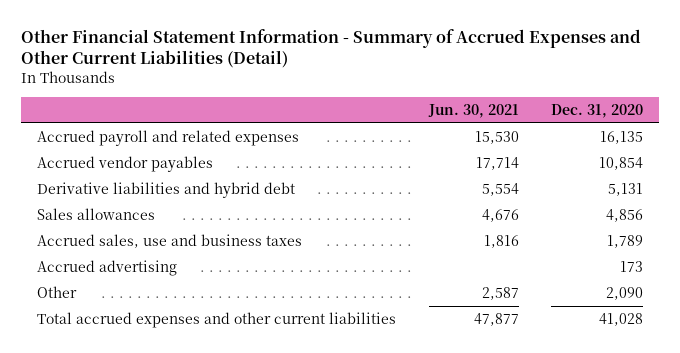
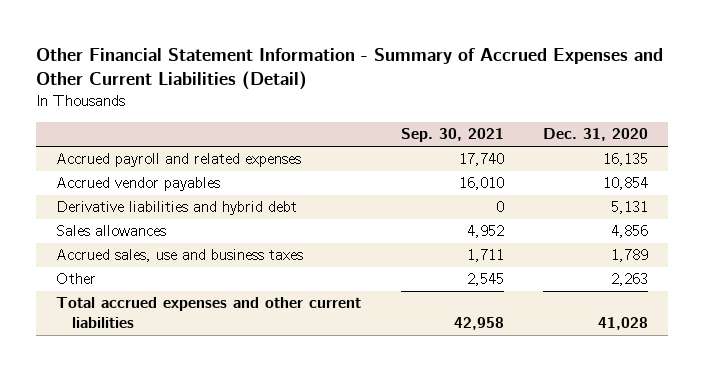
[427,103,519,118] Jun. 30, 2021 -> none
none -> [400,128,504,143] Sep. 30, 2021
[37,260,178,277] Accrued advertising -> none
[606,287,644,301] 2,090 -> [611,273,649,287] 2,263

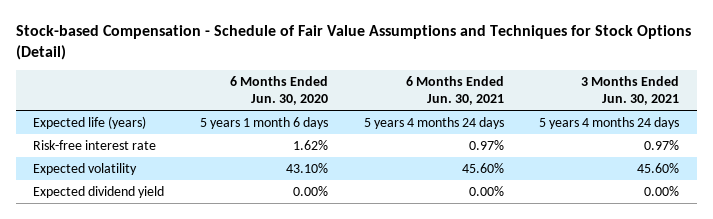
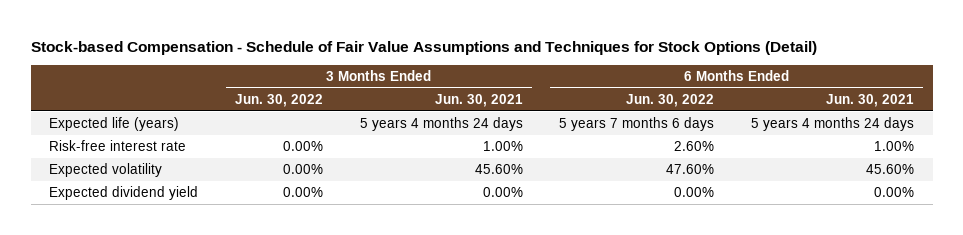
[229,76,328,105] 6 Months Ended Jun. 30, 2020 -> none
none -> [234,93,323,107] Jun. 30, 2022
none -> [626,93,715,107] Jun. 30, 2022
[468,139,504,150] 0.97% -> [874,141,915,152] 1.00%
[644,139,680,150] 0.97% -> [482,141,523,152] 1.00%

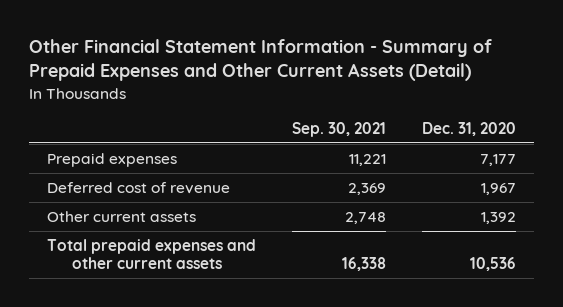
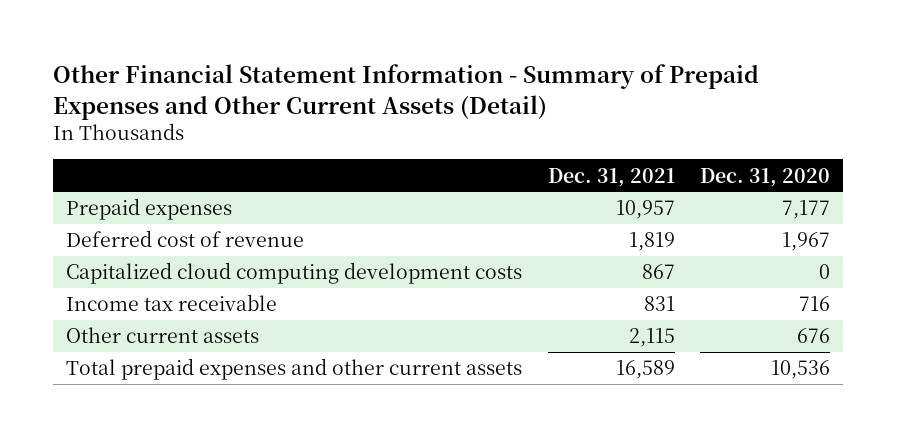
[291,122,386,138] Sep. 30, 2021 -> none
none -> [547,167,675,187] Dec. 31, 2021
none -> [66,262,523,285] Capitalized cloud computing development costs
none -> [66,294,278,312] Income tax receivable
[480,211,516,224] 1,392 -> [797,328,831,344] 676

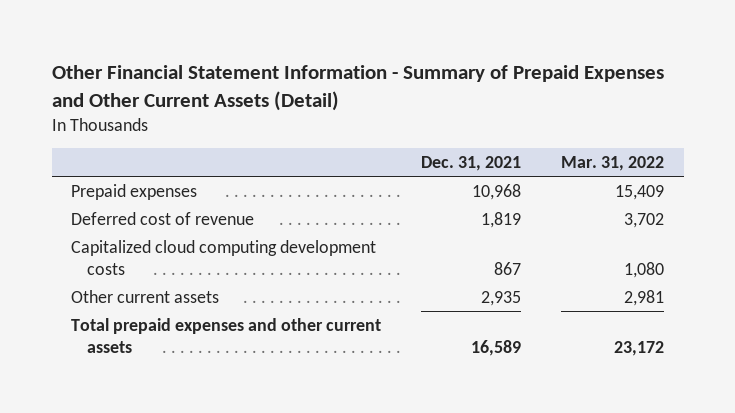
[700,167,831,187] Dec. 31, 2020 -> none
none -> [560,156,664,172] Mar. 31, 2022
[615,200,675,220] 10,957 -> [472,183,522,200] 10,968
[66,294,278,312] Income tax receivable -> none
[628,328,675,348] 2,115 -> [481,290,522,306] 2,935

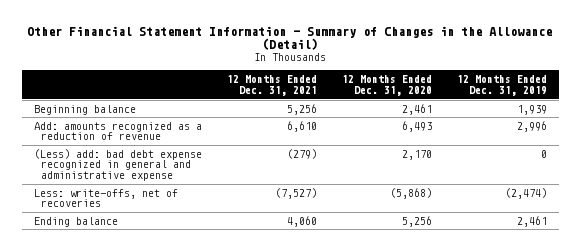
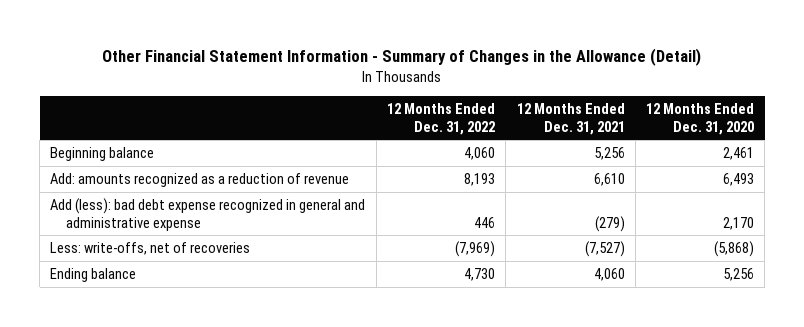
[456,75,547,96] 12 Months Ended Dec. 31, 2019 -> none
none -> [386,103,495,135] 12 Months Ended Dec. 31, 2022
[34,148,203,182] (Less) add: bad debt expense recognized in general and administrative expense -> [50,198,366,231] Add (less): bad debt expense recognized in general and administrative expense

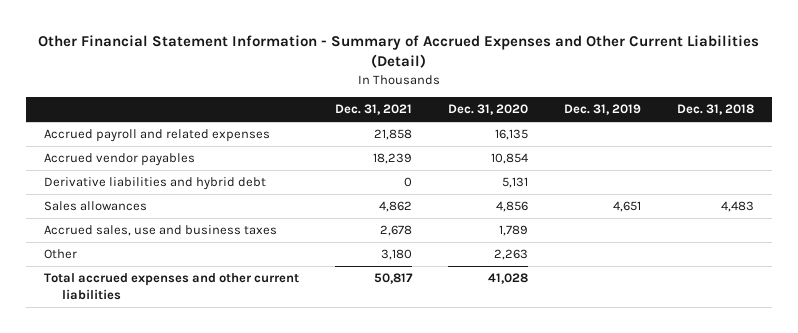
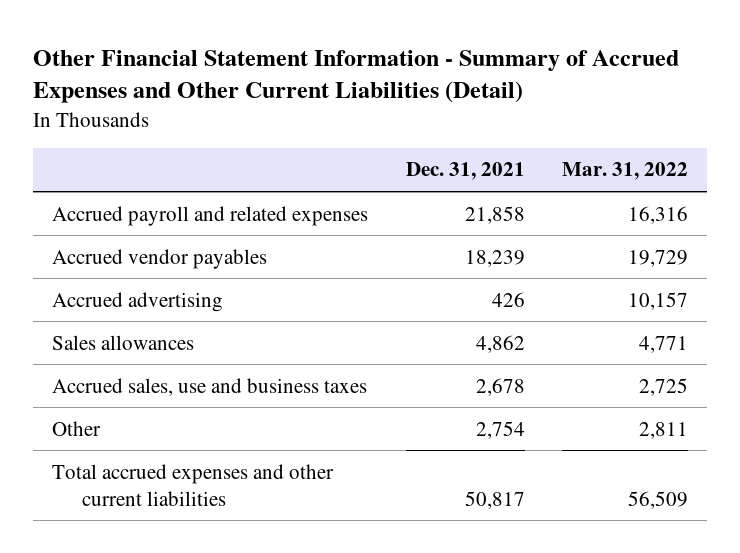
[447,104,528,116] Dec. 31, 2020 -> none
[563,104,641,116] Dec. 31, 2019 -> none
[677,104,755,116] Dec. 31, 2018 -> none
none -> [562,162,689,181] Mar. 31, 2022
[43,177,266,191] Derivative liabilities and hybrid debt -> none
none -> [52,291,224,312] Accrued advertising
[380,249,412,261] 3,180 -> [475,420,525,439] 2,754

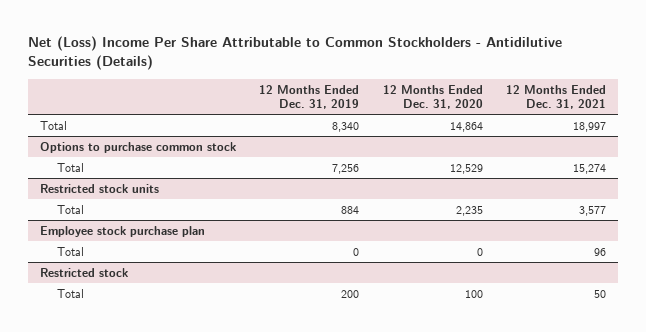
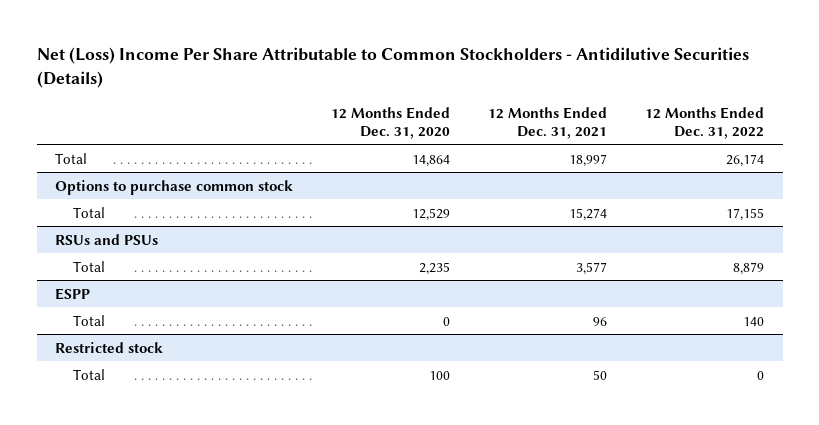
[259,84,360,109] 12 Months Ended Dec. 31, 2019 -> none
none -> [644,106,764,139] 12 Months Ended Dec. 31, 2022
[39,183,159,193] Restricted stock units -> none
none -> [55,233,159,245] RSUs and PSUs
[39,225,205,237] Employee stock purchase plan -> [55,287,91,300] ESPP

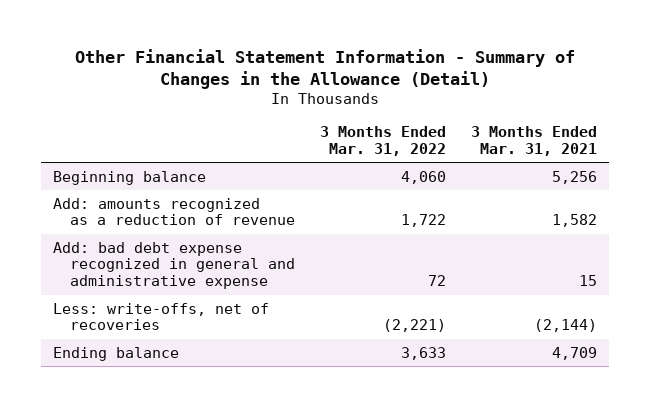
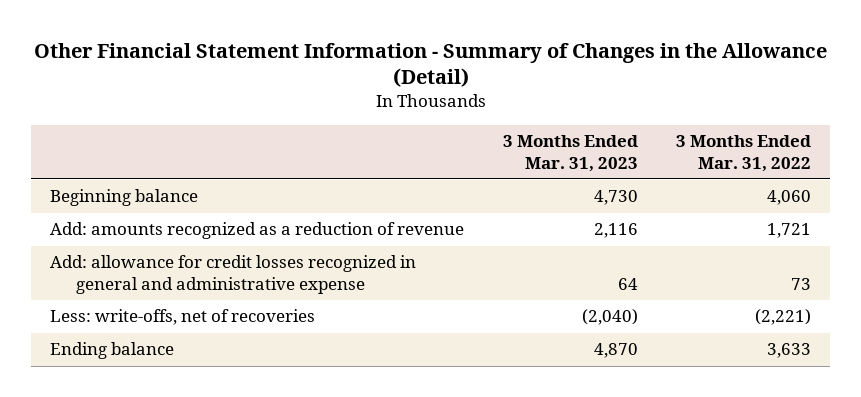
[470,126,597,157] 3 Months Ended Mar. 31, 2021 -> none
none -> [502,135,638,172] 3 Months Ended Mar. 31, 2023
[400,214,446,228] 1,722 -> [766,223,811,239] 1,721
[53,241,295,290] Add: bad debt expense recognized in general and administrative expense -> [50,255,417,295] Add: allowance for credit losses recognized in general and administrative expense
[427,275,446,287] 72 -> [790,278,811,291] 73

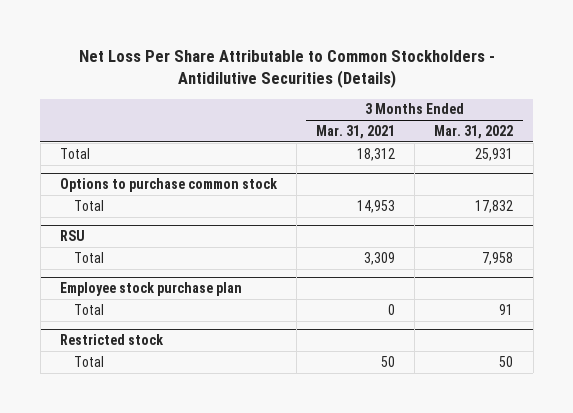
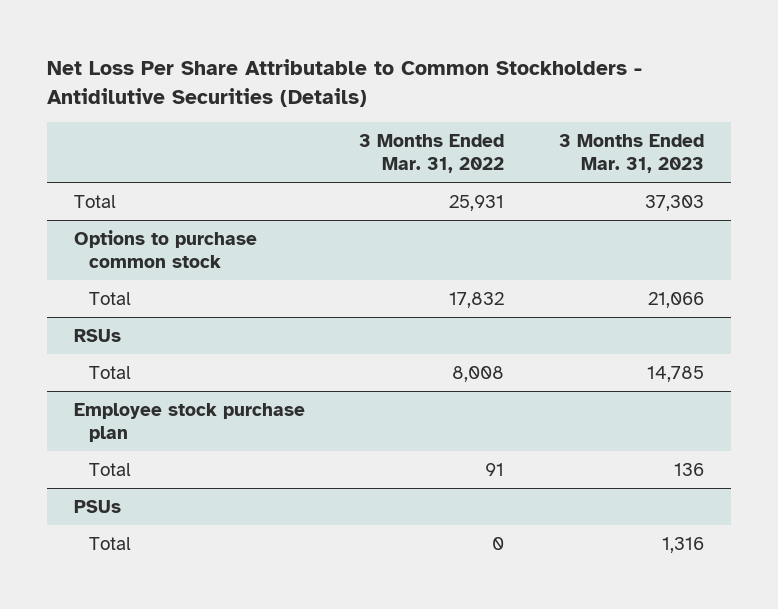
[316,124,396,139] Mar. 31, 2021 -> none
none -> [558,133,704,173] 3 Months Ended Mar. 31, 2023
[60,230,86,242] RSU -> [74,328,122,342] RSUs
[482,251,514,265] 7,958 -> [452,365,505,382] 8,008
[60,334,165,346] Restricted stock -> none
none -> [74,499,122,513] PSUs
[499,355,514,367] 50 -> [492,536,505,550] 0

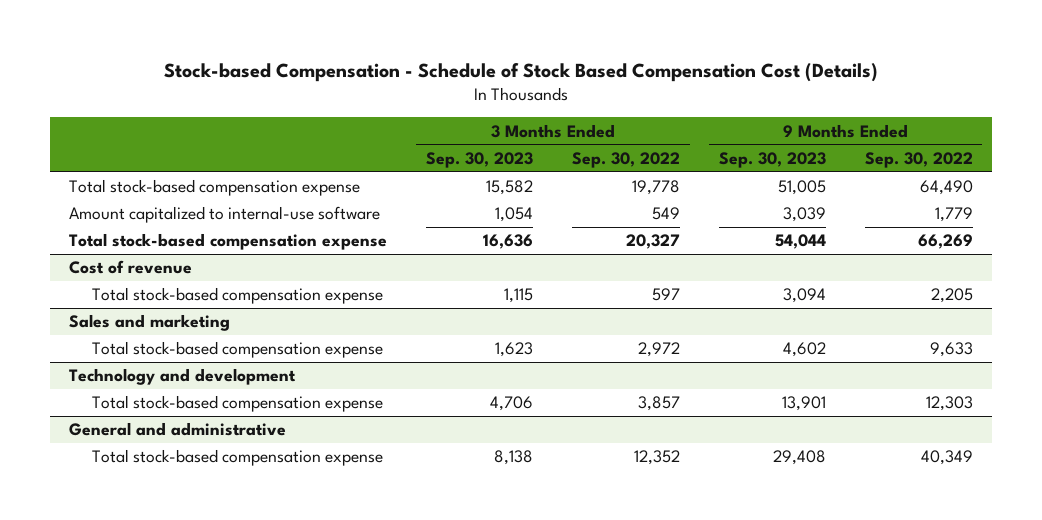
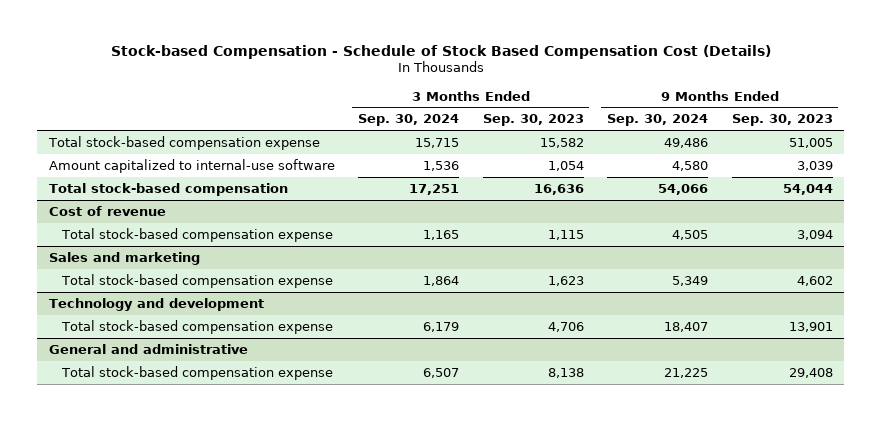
[571,152,680,169] Sep. 30, 2022 -> none
[864,152,973,169] Sep. 30, 2022 -> none
none -> [358,114,460,127] Sep. 30, 2024
none -> [607,114,709,127] Sep. 30, 2024
[69,233,388,251] Total stock-based compensation expense -> [48,182,288,196] Total stock-based compensation

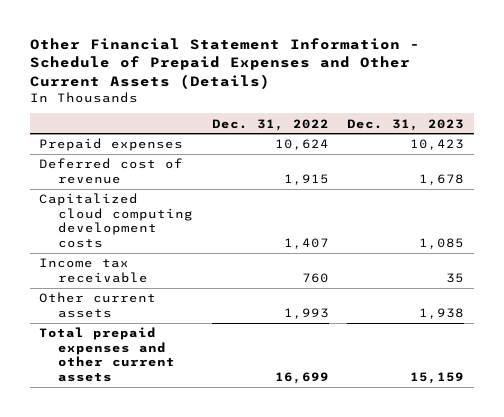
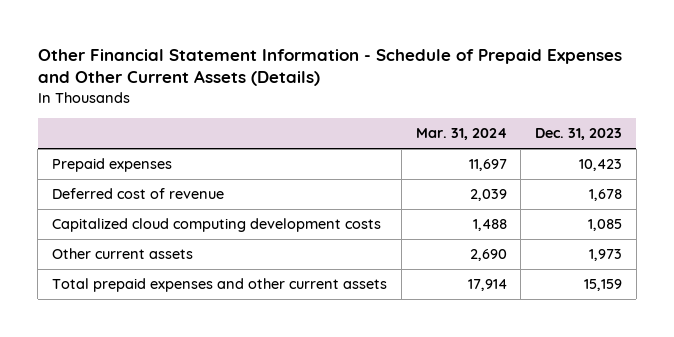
[211,118,329,131] Dec. 31, 2022 -> none
none -> [415,128,507,141] Mar. 31, 2024
[39,258,149,283] Income tax receivable -> none
[419,307,465,319] 1,938 -> [589,249,623,262] 1,973

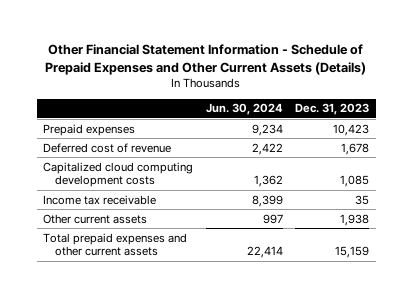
[415,128,507,141] Mar. 31, 2024 -> none
none -> [205,103,283,116] Jun. 30, 2024
none -> [42,194,156,205] Income tax receivable
[589,249,623,262] 1,973 -> [340,213,370,226] 1,938

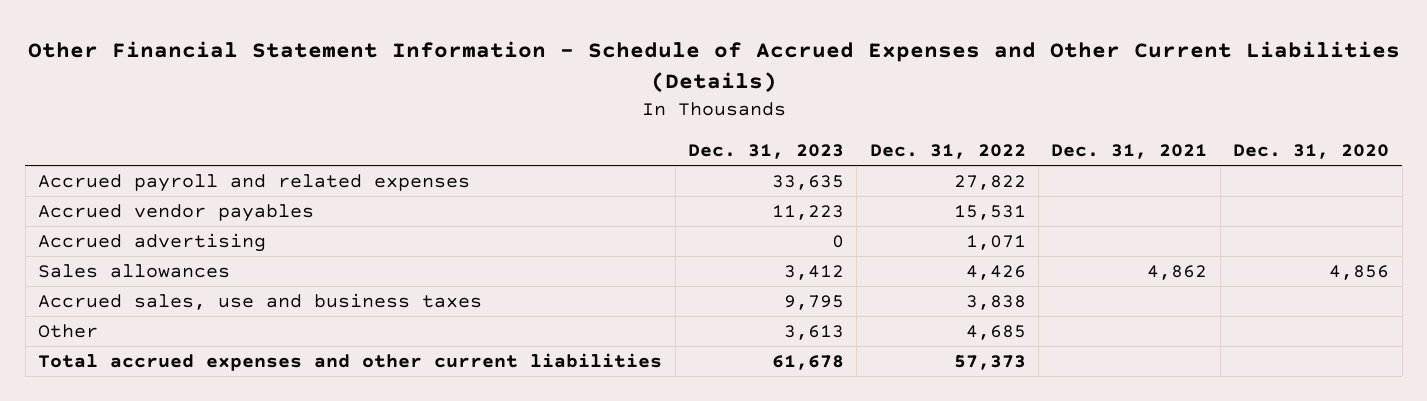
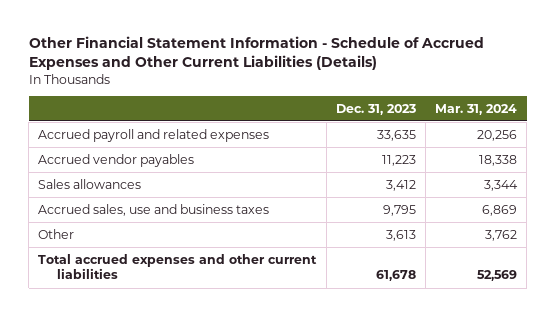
[869,144,1026,160] Dec. 31, 2022 -> none
[1051,144,1208,160] Dec. 31, 2021 -> none
[1233,144,1390,160] Dec. 31, 2020 -> none
none -> [435,103,518,115] Mar. 31, 2024
[38,233,267,253] Accrued advertising -> none

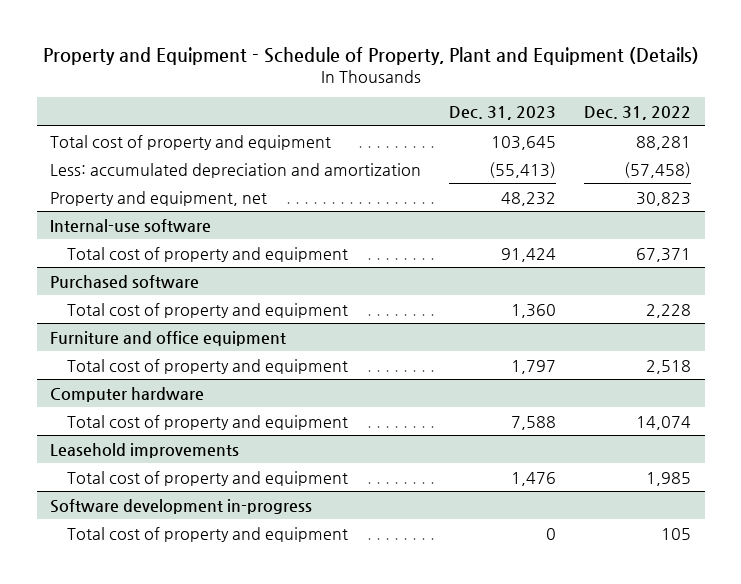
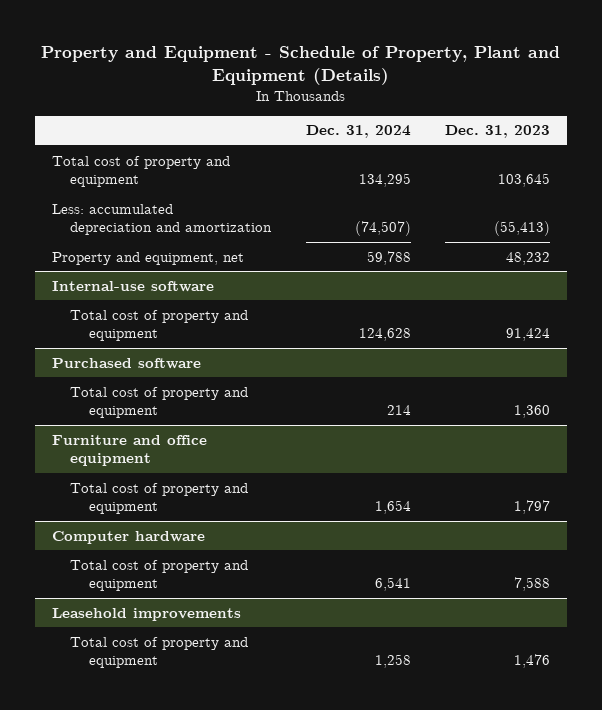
[583,105,691,120] Dec. 31, 2022 -> none
none -> [305,125,411,139] Dec. 31, 2024
[50,498,313,514] Software development in-progress -> none
[66,526,348,542] Total cost of property and equipment -> none

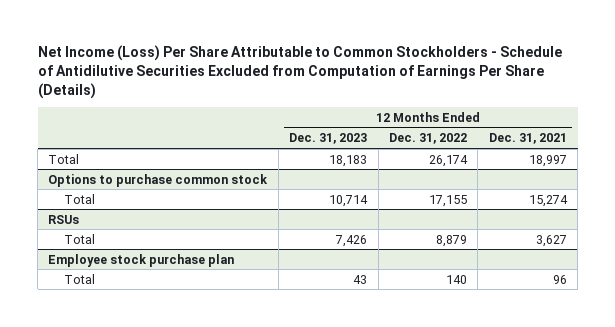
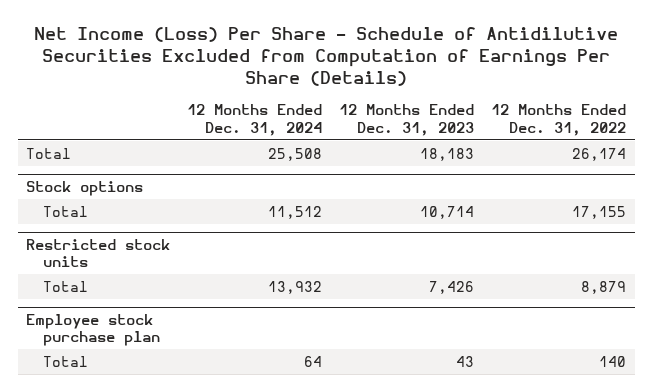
[37,44,562,100] Net Income (Loss) Per Share Attributable to Common Stockholders - Schedule of Antidilutive Securities Excluded from Computation of Earnings Per Share (Details) -> [34,26,619,86] Net Income (Loss) Per Share - Schedule of Antidilutive Securities Excluded from Computation of Earnings Per Share (Details)
[488,133,567,145] Dec. 31, 2021 -> none
none -> [187,104,323,136] 12 Months Ended Dec. 31, 2024
[48,173,269,187] Options to purchase common stock -> [26,181,144,197] Stock options
[48,214,80,224] RSUs -> [26,239,171,268] Restricted stock units

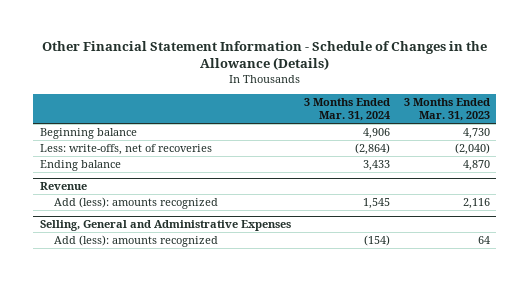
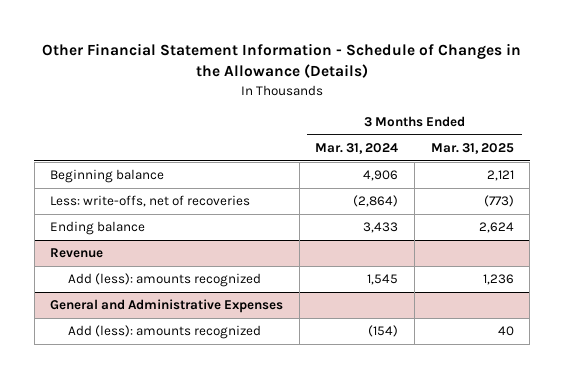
[403,98,490,122] 3 Months Ended Mar. 31, 2023 -> none
none -> [430,142,514,154] Mar. 31, 2025
[40,220,292,232] Selling, General and Administrative Expenses -> [50,299,284,314] General and Administrative Expenses

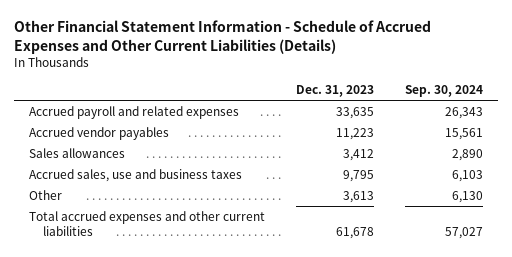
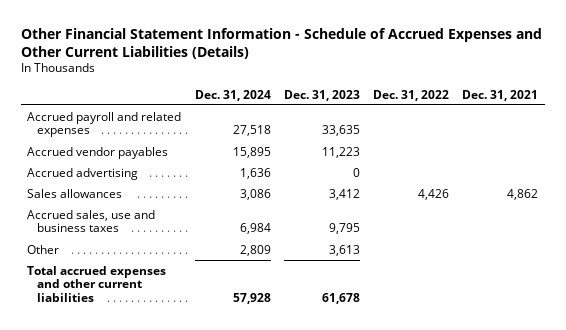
[404,85,483,98] Sep. 30, 2024 -> none
none -> [194,89,271,101] Dec. 31, 2024
none -> [372,89,449,101] Dec. 31, 2022
none -> [462,89,539,101] Dec. 31, 2021
none -> [27,167,139,180] Accrued advertising

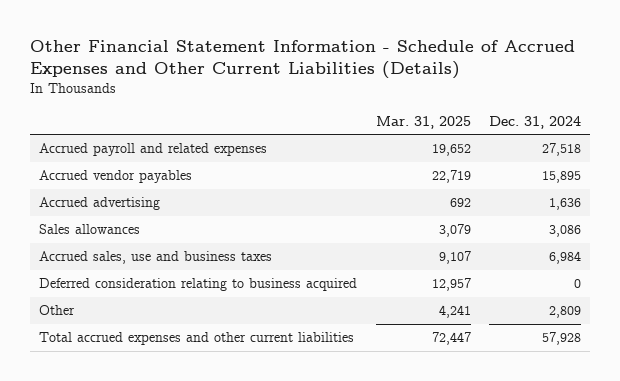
[283,89,360,101] Dec. 31, 2023 -> none
[372,89,449,101] Dec. 31, 2022 -> none
[462,89,539,101] Dec. 31, 2021 -> none
none -> [375,115,471,129] Mar. 31, 2025
none -> [39,278,358,292] Deferred consideration relating to business acquired

